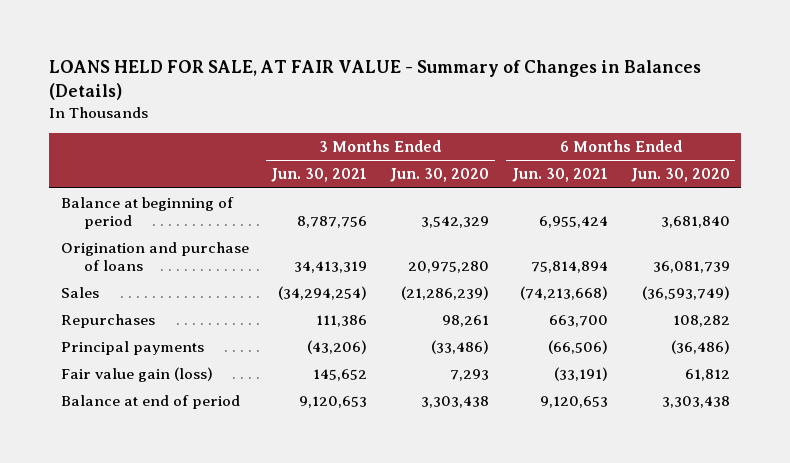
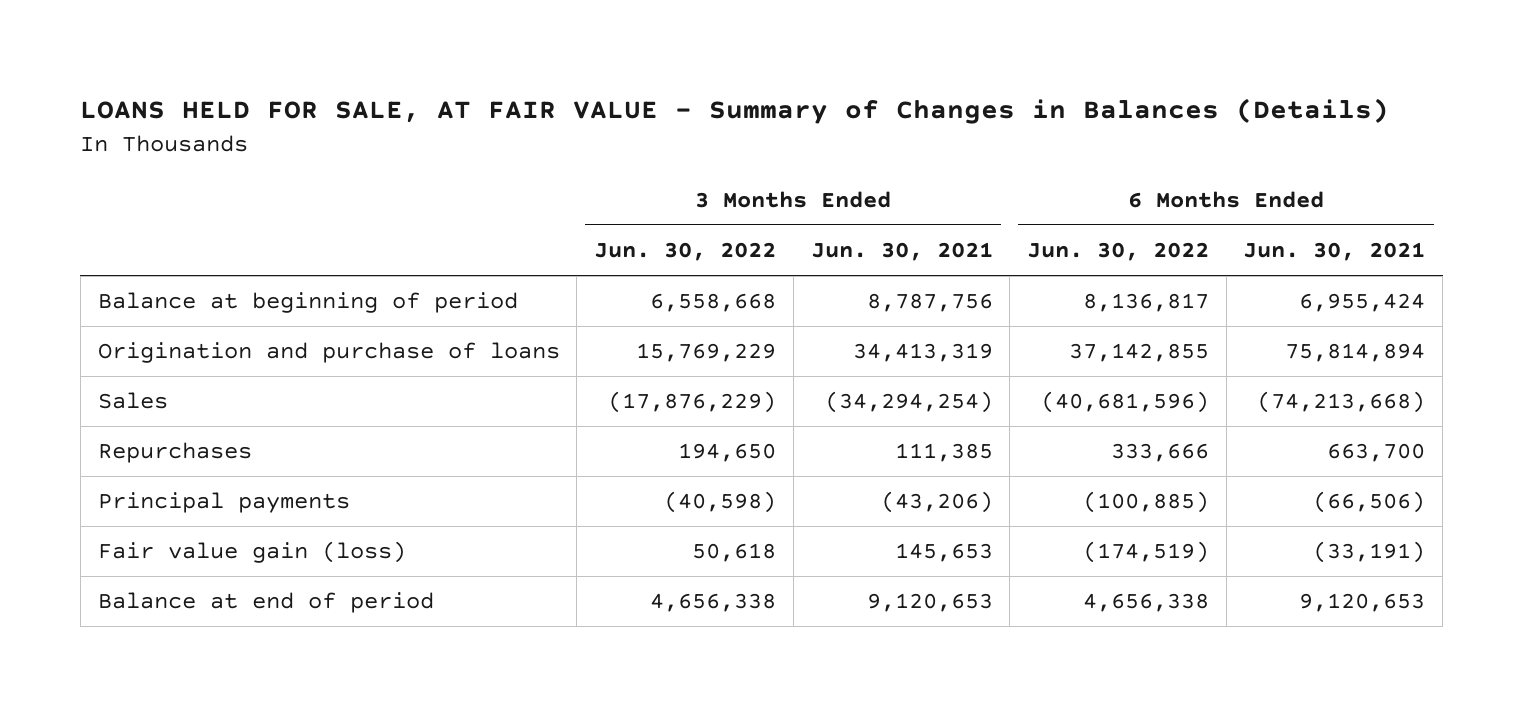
[390,168,490,183] Jun. 30, 2020 -> none
[630,168,730,183] Jun. 30, 2020 -> none
none -> [594,242,777,262] Jun. 30, 2022
none -> [1026,242,1209,262] Jun. 30, 2022
[316,314,368,327] 111,386 -> [894,443,993,463] 111,385
[313,368,368,381] 145,652 -> [894,543,993,563] 145,653

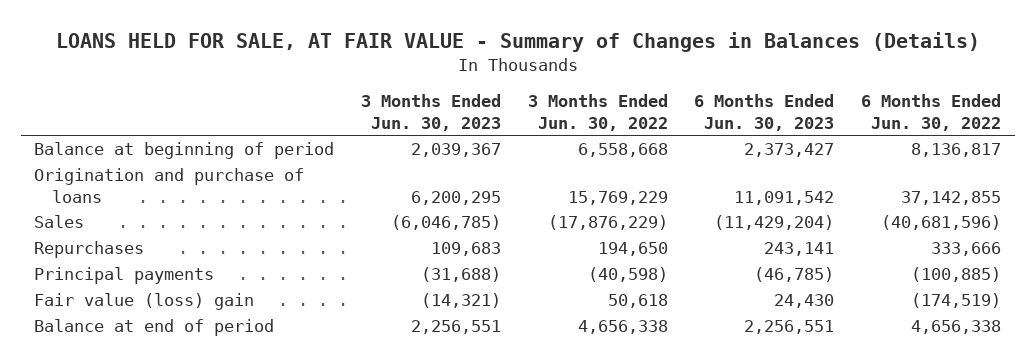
[810,242,993,262] Jun. 30, 2021 -> none
[1243,242,1426,262] Jun. 30, 2021 -> none
none -> [361,94,502,131] 3 Months Ended Jun. 30, 2023
none -> [694,94,835,131] 6 Months Ended Jun. 30, 2023
[97,541,406,564] Fair value gain (loss) -> [34,293,255,311] Fair value (loss) gain

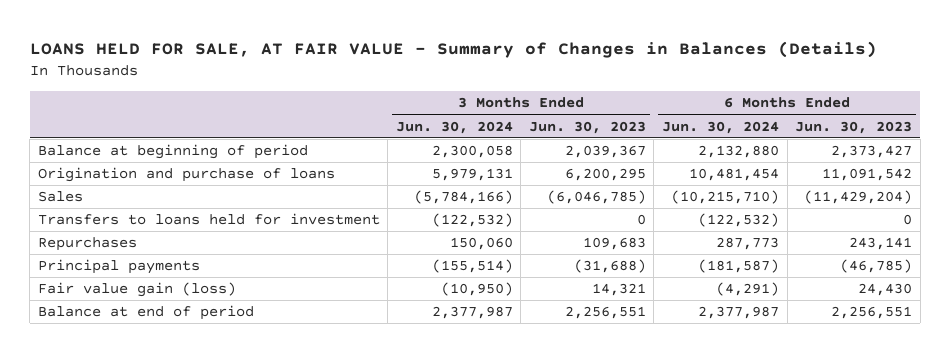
[527,94,668,131] 3 Months Ended Jun. 30, 2022 -> none
[861,94,1002,131] 6 Months Ended Jun. 30, 2022 -> none
none -> [395,120,513,134] Jun. 30, 2024
none -> [662,120,780,134] Jun. 30, 2024
none -> [37,213,380,226] Transfers to loans held for investment
[34,293,255,311] Fair value (loss) gain -> [37,282,236,298] Fair value gain (loss)
[421,293,502,309] (14,321) -> [591,283,646,297] 14,321

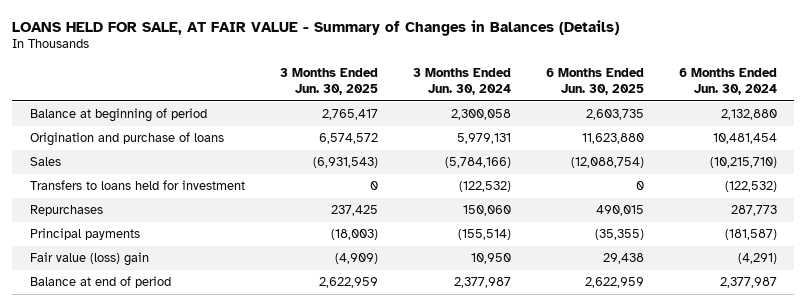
[528,120,646,134] Jun. 30, 2023 -> none
[795,120,913,134] Jun. 30, 2023 -> none
none -> [279,68,378,95] 3 Months Ended Jun. 30, 2025
none -> [545,68,644,95] 6 Months Ended Jun. 30, 2025
[37,282,236,298] Fair value gain (loss) -> [29,252,149,267] Fair value (loss) gain
[440,282,513,297] (10,950) -> [470,253,511,265] 10,950

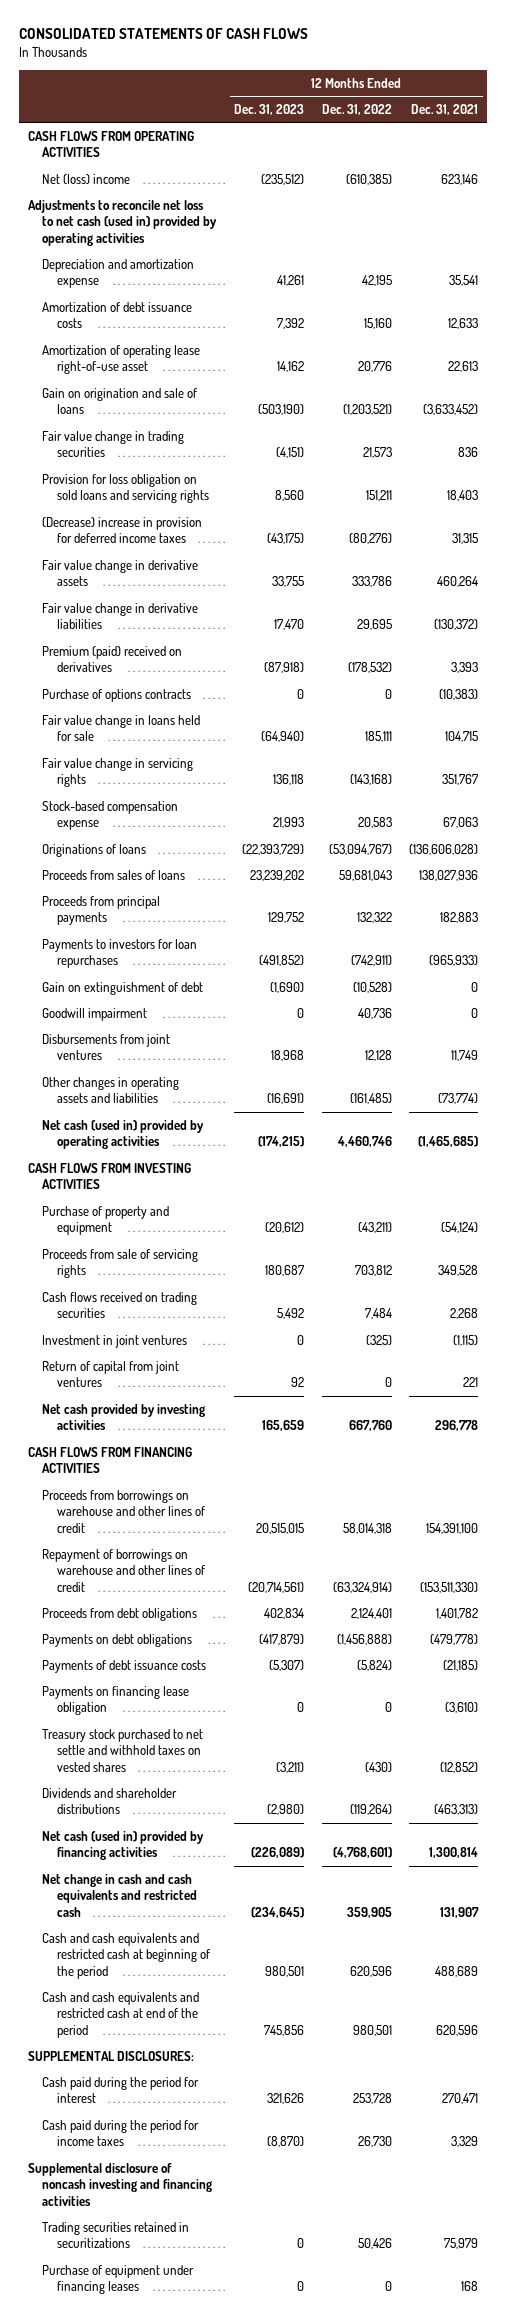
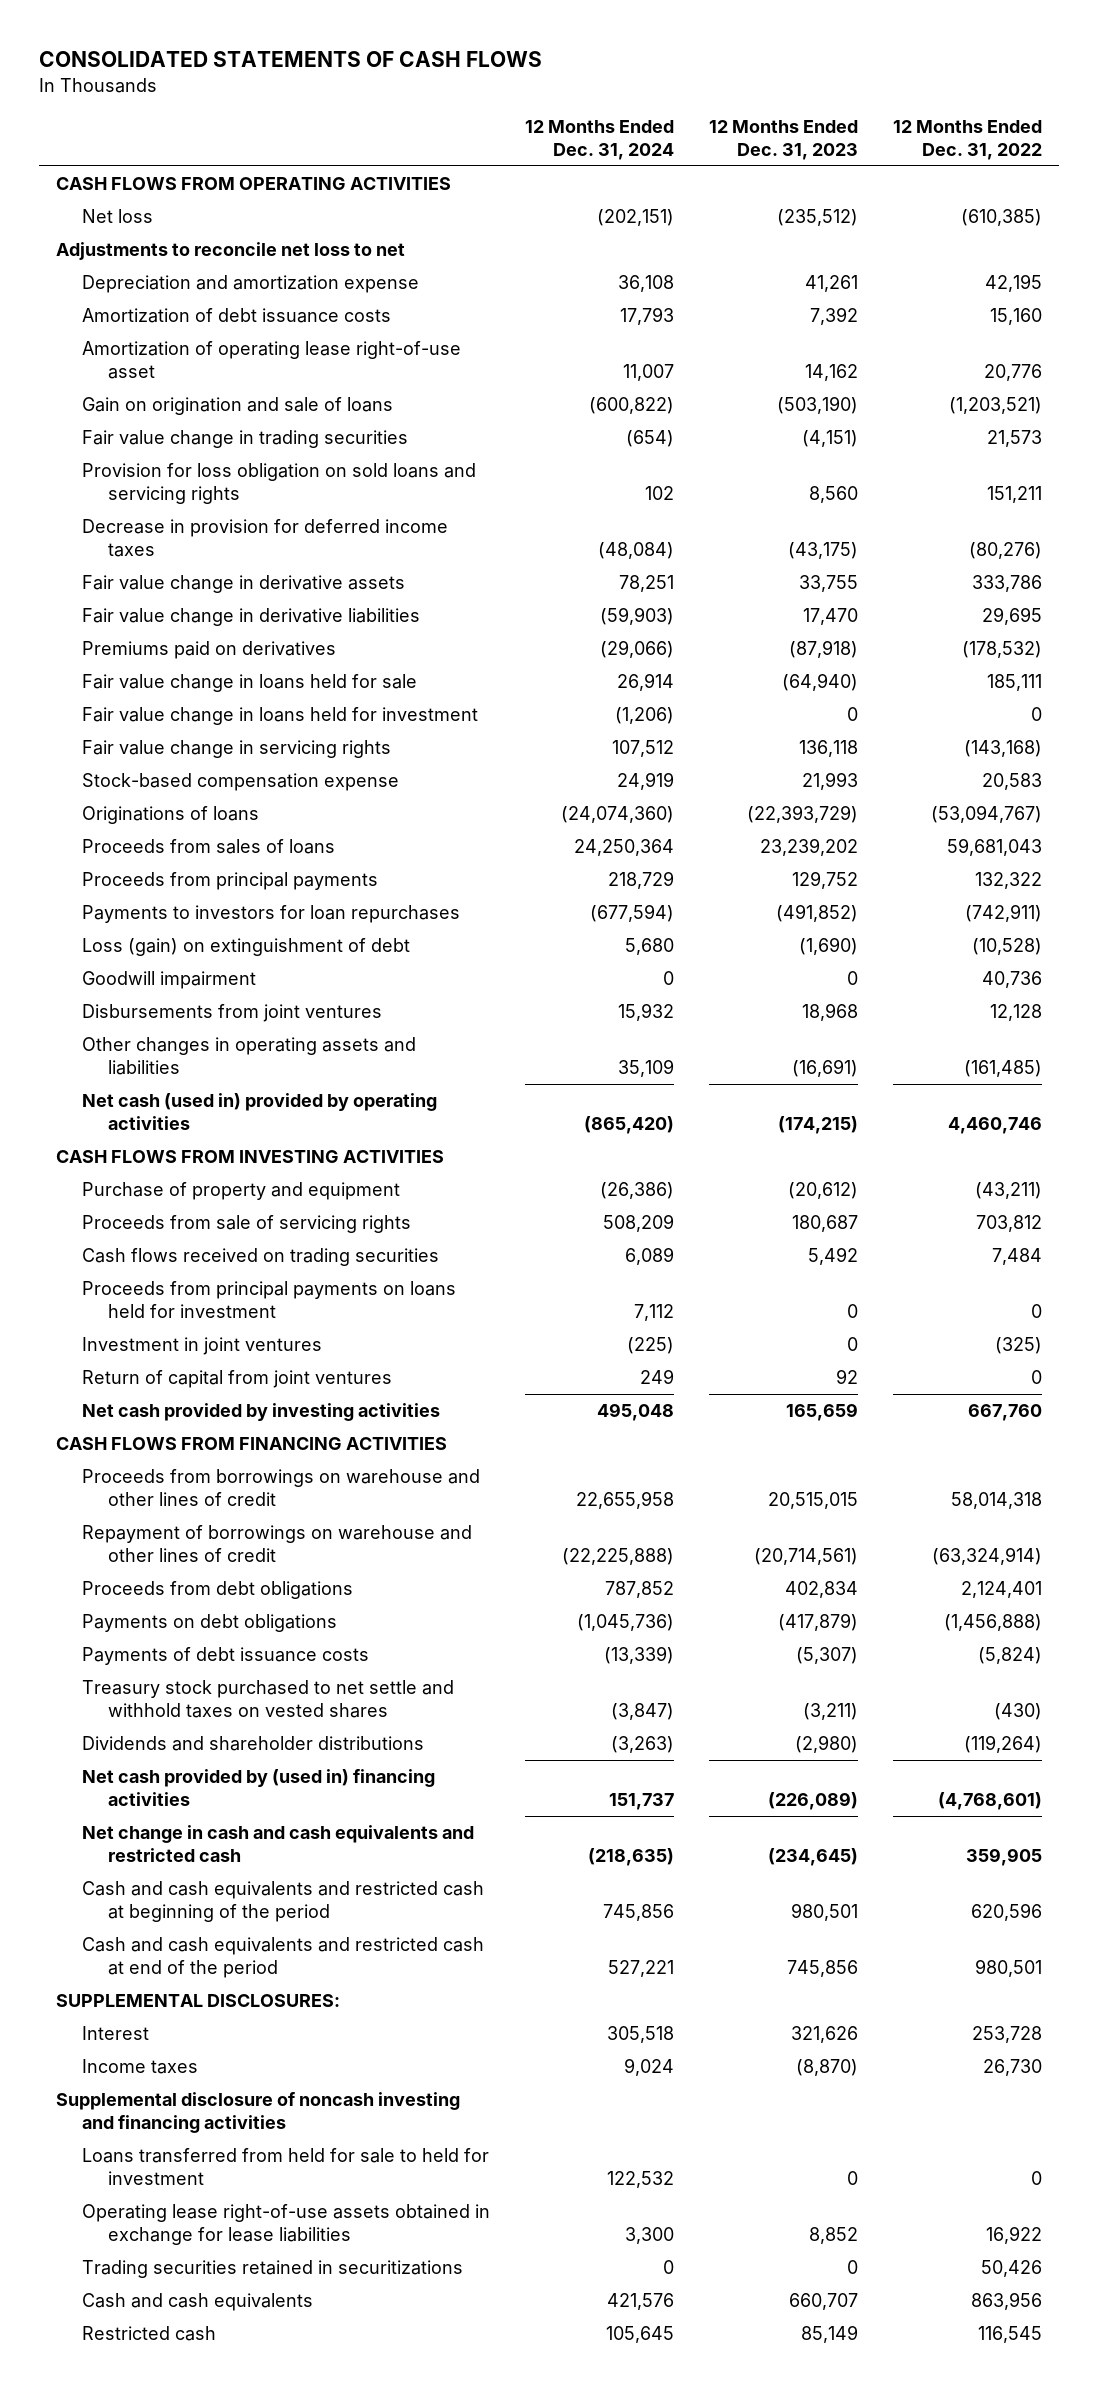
[411,104,479,116] Dec. 31, 2021 -> none
none -> [525,120,675,160] 12 Months Ended Dec. 31, 2024
[42,173,131,184] Net (loss) income -> [82,209,154,224] Net loss
[27,199,218,246] Adjustments to reconcile net loss to net cash (used in) provided by operating activities -> [56,242,406,261] Adjustments to reconcile net loss to net
[42,516,203,544] (Decrease) increase in provision for deferred income taxes -> [82,519,449,558] Decrease in provision for deferred income taxes
[42,688,192,702] Purchase of options contracts -> none
[42,645,183,673] Premium (paid) received on derivatives -> [82,641,337,660] Premiums paid on derivatives
none -> [82,707,479,726] Fair value change in loans held for investment
[42,981,204,995] Gain on extinguishment of debt -> [82,938,411,957] Loss (gain) on extinguishment of debt
none -> [82,1281,457,1319] Proceeds from principal payments on loans held for investment
[42,1685,190,1716] Payments on financing lease obligation -> none
[42,1830,205,1861] Net cash (used in) provided by financing activities -> [82,1769,436,1807] Net cash provided by (used in) financing activities
[42,2076,200,2104] Cash paid during the period for interest -> [82,2026,150,2041] Interest
[42,2119,200,2147] Cash paid during the period for income taxes -> [82,2059,199,2075] Income taxes
none -> [82,2148,490,2186] Loans transferred from held for sale to held for investment
none -> [82,2204,491,2246] Operating lease right-of-use assets obtained in exchange for lease liabilities
[42,2264,195,2295] Purchase of equipment under financing leases -> none
none -> [82,2293,314,2312] Cash and cash equivalents
none -> [82,2326,217,2342] Restricted cash

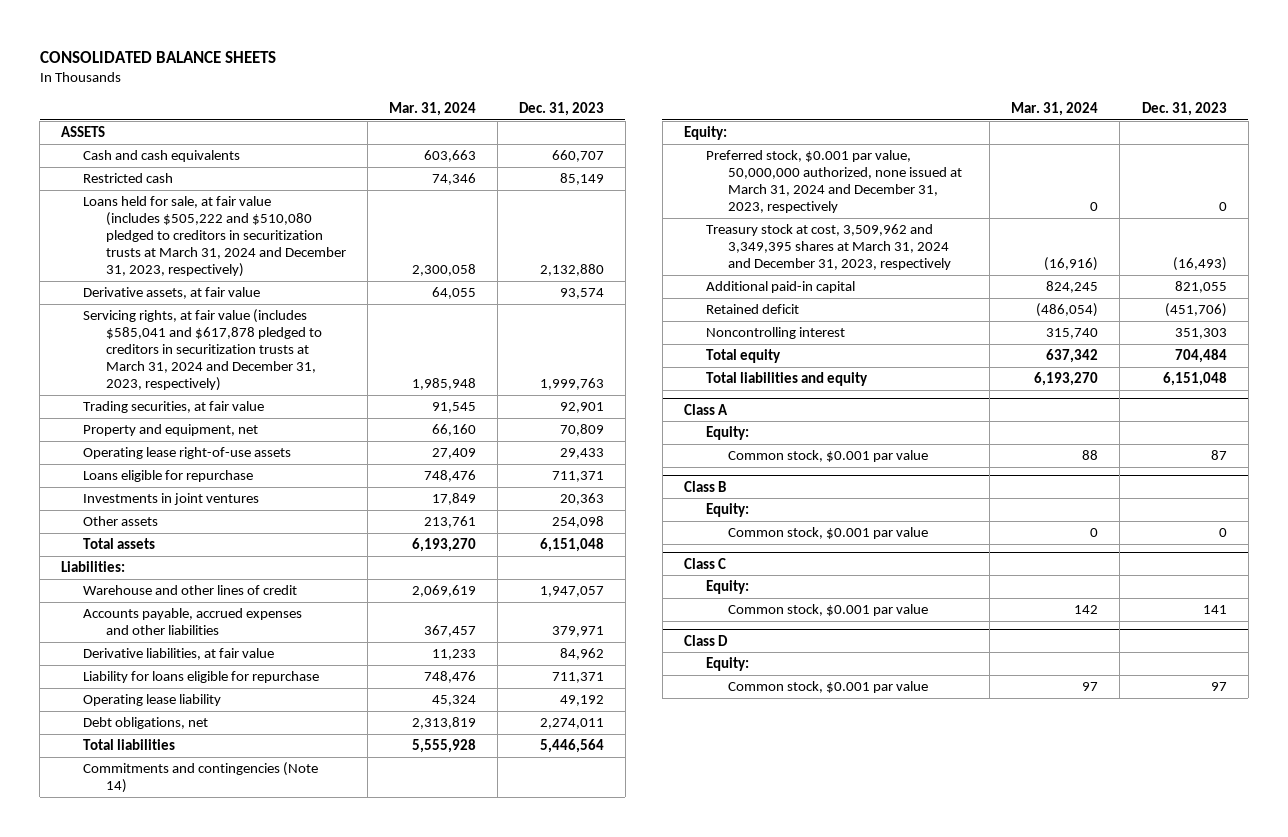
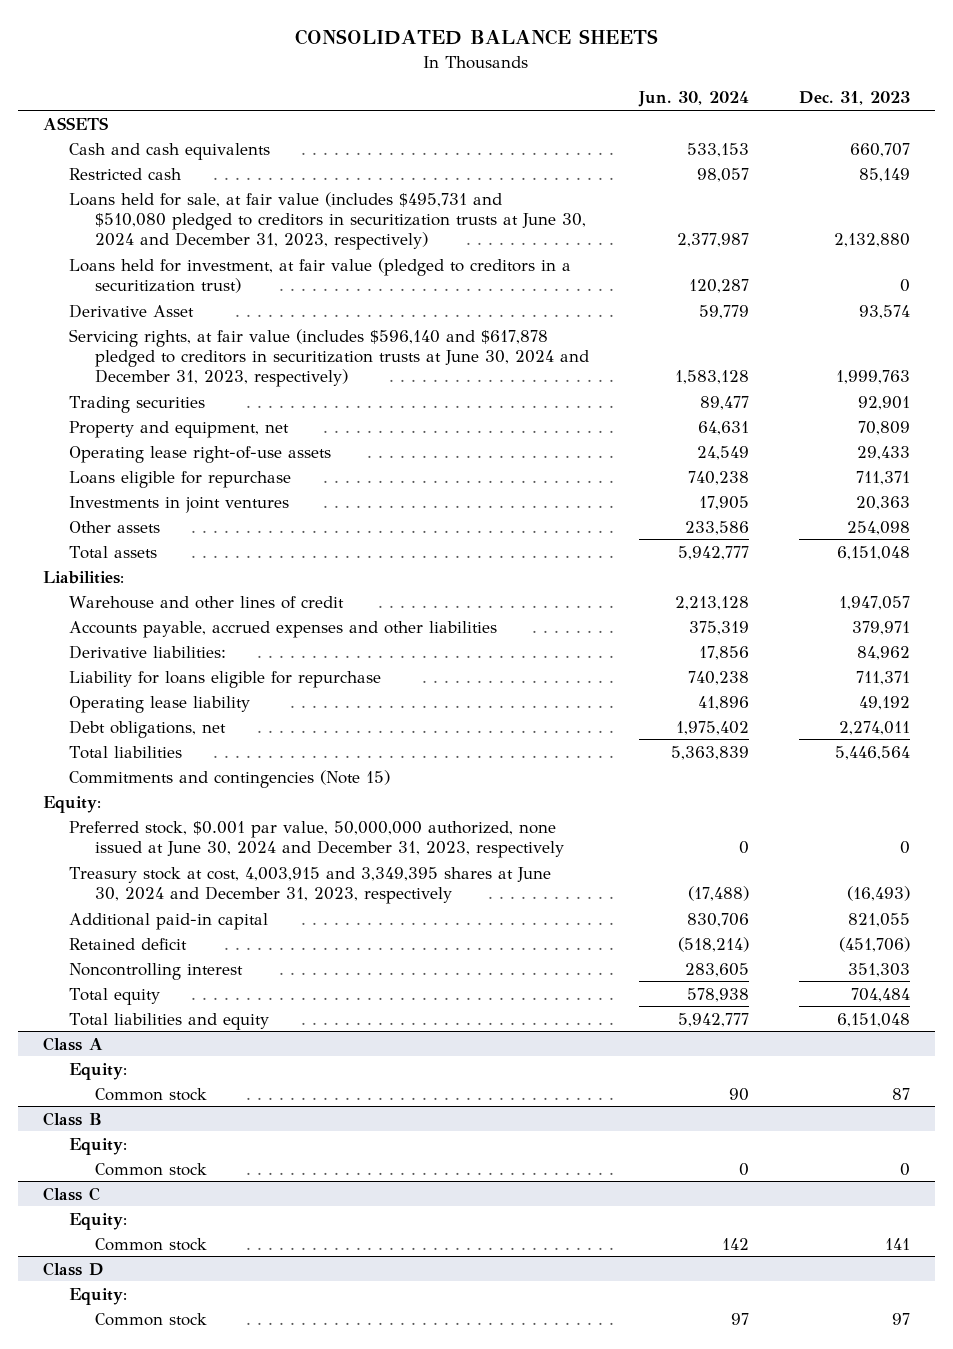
[388,102,476,117] Mar. 31, 2024 -> none
none -> [637,91,749,108] Jun. 30, 2024
[83,196,346,278] Loans held for sale, at fair value (includes $505,222 and $510,080 pledged to creditors in securitization trusts at March 31, 2024 and December 31, 2023, respectively) -> [68,191,587,250] Loans held for sale, at fair value (includes $495,731 and $510,080 pledged to creditors in securitization trusts at June 30, 2024 and December 31, 2023, respectively)
none -> [68,257,571,293] Loans held for investment, at fair value (pledged to creditors in a securitization trust)
[83,287,261,300] Derivative assets, at fair value -> [68,303,194,318] Derivative Asset
[83,309,322,392] Servicing rights, at fair value (includes $585,041 and $617,878 pledged to creditors in securitization trusts at March 31, 2024 and December 31, 2023, respectively) -> [68,328,590,387] Servicing rights, at fair value (includes $596,140 and $617,878 pledged to creditors in securitization trusts at June 30, 2024 and December 31, 2023, respectively)
[83,401,265,414] Trading securities, at fair value -> [68,395,205,413] Trading securities
[83,648,275,661] Derivative liabilities, at fair value -> [68,644,226,659] Derivative liabilities:
[83,762,319,794] Commitments and contingencies (Note 14) -> [68,769,390,788] Commitments and contingencies (Note 15)
[706,150,963,214] Preferred stock, $0.001 par value, 50,000,000 authorized, none issued at March 31, 2024 and December 31, 2023, respectively -> [68,820,565,858] Preferred stock, $0.001 par value, 50,000,000 authorized, none issued at June 30, 2024 and December 31, 2023, respectively
[706,224,952,271] Treasury stock at cost, 3,509,962 and 3,349,395 shares at March 31, 2024 and December 31, 2023, respectively -> [68,866,551,904] Treasury stock at cost, 4,003,915 and 3,349,395 shares at June 30, 2024 and December 31, 2023, respectively
[728,450,929,463] Common stock, $0.001 par value -> [95,1087,208,1101] Common stock
[728,527,929,540] Common stock, $0.001 par value -> [95,1162,208,1176] Common stock
[728,604,929,617] Common stock, $0.001 par value -> [95,1237,208,1251] Common stock
[728,681,929,694] Common stock, $0.001 par value -> [95,1312,208,1326] Common stock

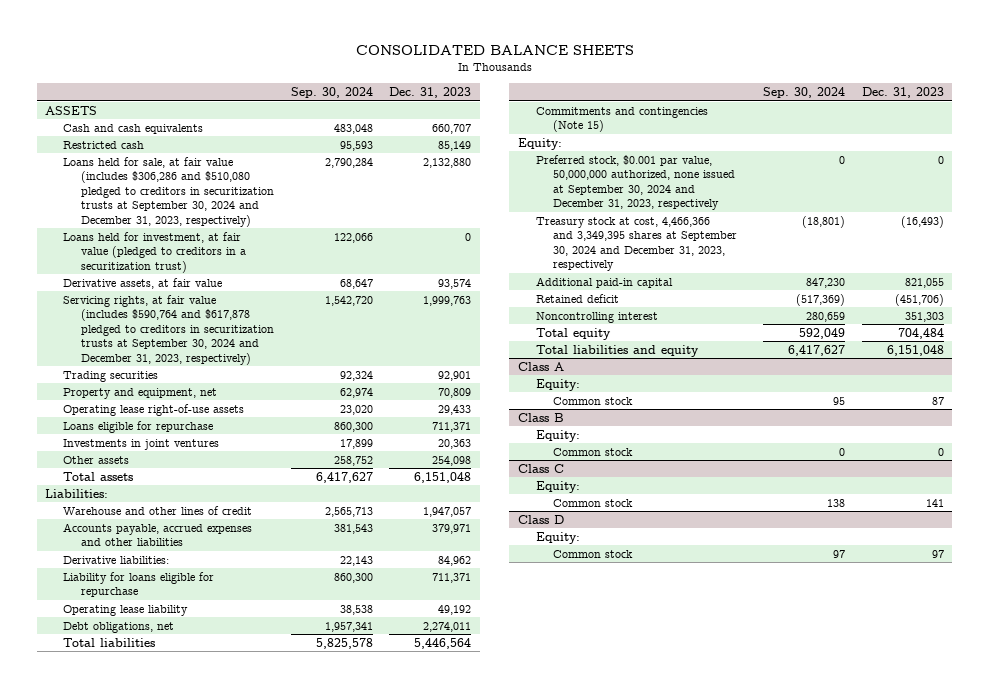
[637,91,749,108] Jun. 30, 2024 -> none
none -> [290,86,373,98] Sep. 30, 2024
[68,191,587,250] Loans held for sale, at fair value (includes $495,731 and $510,080 pledged to creditors in securitization trusts at June 30, 2024 and December 31, 2023, respectively) -> [63,156,275,227] Loans held for sale, at fair value (includes $306,286 and $510,080 pledged to creditors in securitization trusts at September 30, 2024 and December 31, 2023, respectively)
[68,303,194,318] Derivative Asset -> [63,277,223,289] Derivative assets, at fair value
[68,328,590,387] Servicing rights, at fair value (includes $596,140 and $617,878 pledged to creditors in securitization trusts at June 30, 2024 and December 31, 2023, respectively) -> [63,294,275,365] Servicing rights, at fair value (includes $590,764 and $617,878 pledged to creditors in securitization trusts at September 30, 2024 and December 31, 2023, respectively)
[68,820,565,858] Preferred stock, $0.001 par value, 50,000,000 authorized, none issued at June 30, 2024 and December 31, 2023, respectively -> [535,154,736,211] Preferred stock, $0.001 par value, 50,000,000 authorized, none issued at September 30, 2024 and December 31, 2023, respectively
[68,866,551,904] Treasury stock at cost, 4,003,915 and 3,349,395 shares at June 30, 2024 and December 31, 2023, respectively -> [535,216,738,272] Treasury stock at cost, 4,466,366 and 3,349,395 shares at September 30, 2024 and December 31, 2023, respectively

